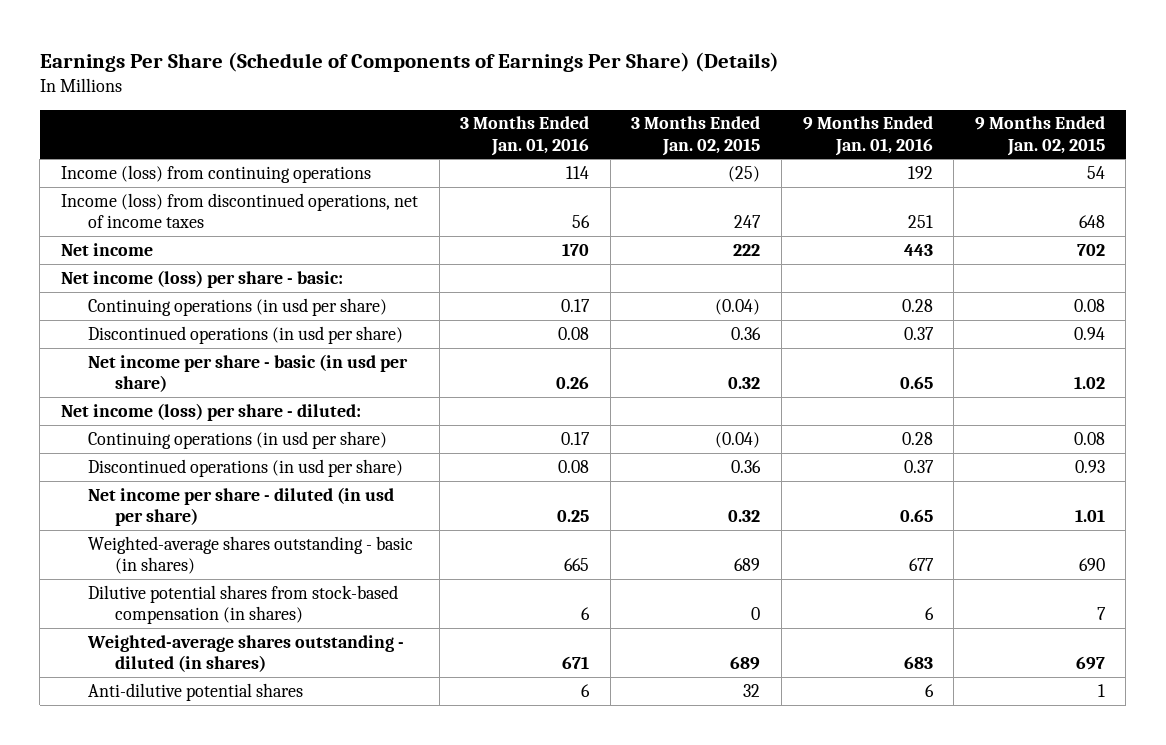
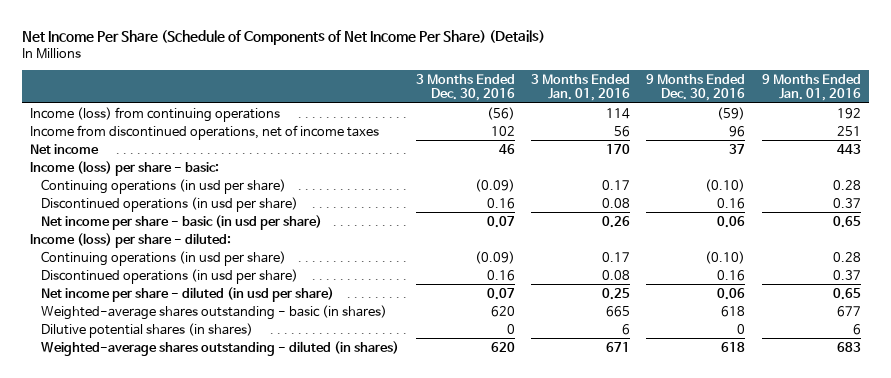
[39,51,779,72] Earnings Per Share (Schedule of Components of Earnings Per Share) (Details) -> [22,30,546,46] Net Income Per Share (Schedule of Components of Net Income Per Share) (Details)
[631,116,761,156] 3 Months Ended Jan. 02, 2015 -> none
[974,116,1105,156] 9 Months Ended Jan. 02, 2015 -> none
none -> [415,73,515,101] 3 Months Ended Dec. 30, 2016
none -> [646,73,746,101] 9 Months Ended Dec. 30, 2016
[61,192,419,229] Income (loss) from discontinued operations, net of income taxes -> [30,124,380,140] Income from discontinued operations, net of income taxes
[61,269,344,288] Net income (loss) per share - basic: -> [30,160,220,176] Income (loss) per share - basic:
[61,402,362,421] Net income (loss) per share - diluted: -> [30,232,232,248] Income (loss) per share - diluted:
[88,584,399,625] Dilutive potential shares from stock-based compensation (in shares) -> [41,322,254,338] Dilutive potential shares (in shares)
[88,682,304,701] Anti-dilutive potential shares -> none

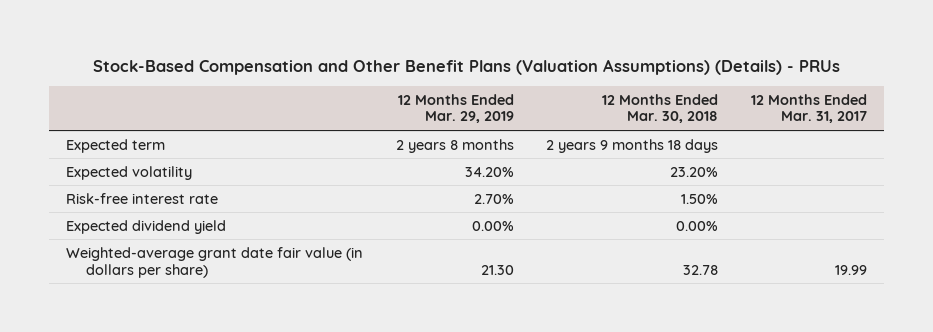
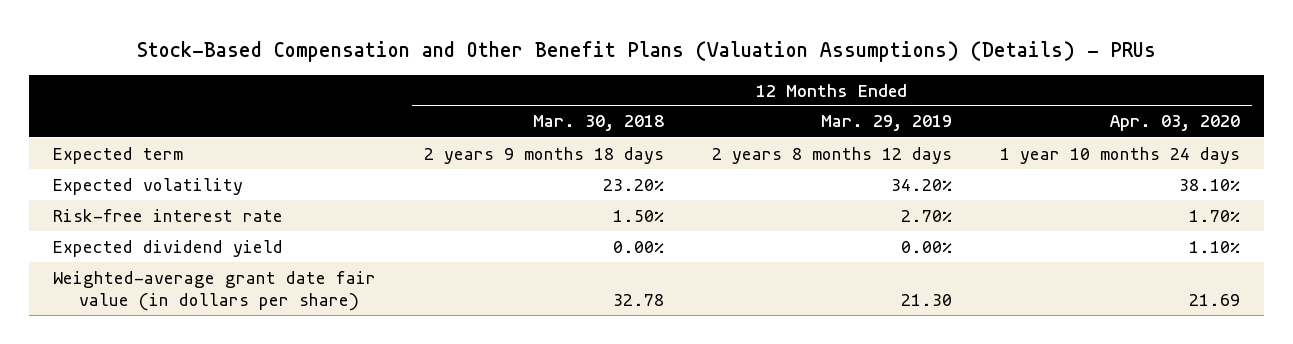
[751,93,868,124] 12 Months Ended Mar. 31, 2017 -> none
none -> [1110,115,1241,132] Apr. 03, 2020
[395,138,514,153] 2 years 8 months -> [712,146,953,164] 2 years 8 months 12 days

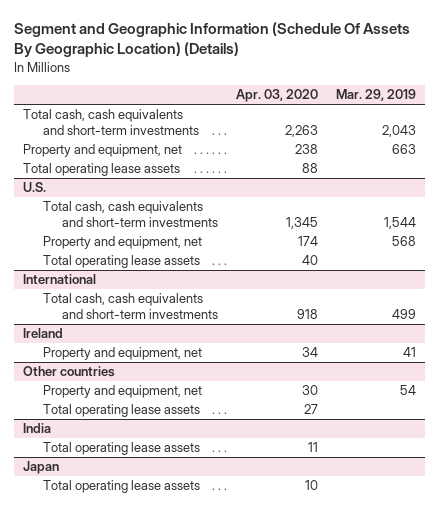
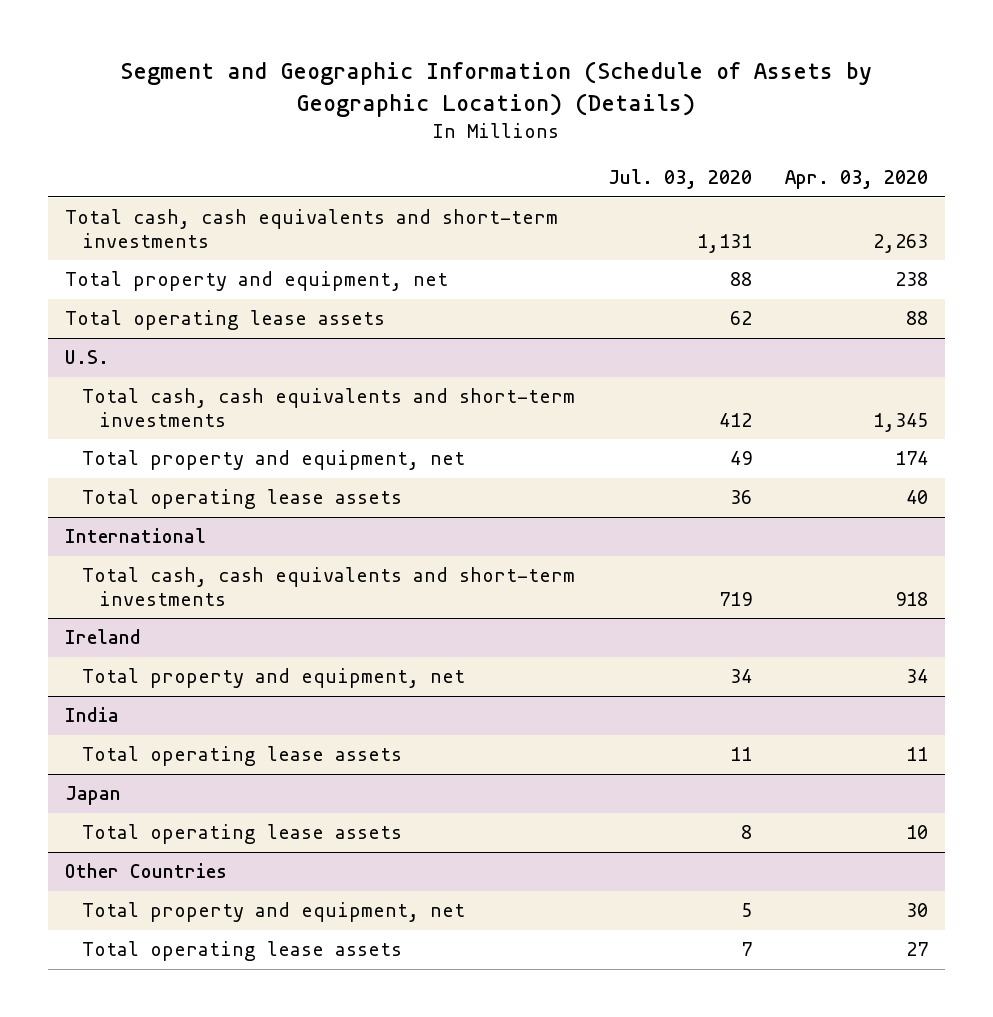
[14,22,411,58] Segment and Geographic Information (Schedule Of Assets By Geographic Location) (Details) -> [120,61,873,117] Segment and Geographic Information (Schedule of Assets by Geographic Location) (Details)
[335,89,416,102] Mar. 29, 2019 -> none
none -> [607,169,752,190] Jul. 03, 2020
[22,144,182,158] Property and equipment, net -> [64,271,448,292] Total property and equipment, net
[42,236,202,250] Property and equipment, net -> [81,450,465,471] Total property and equipment, net
[22,366,115,378] Other countries -> none
[42,385,202,399] Property and equipment, net -> none
[42,404,200,418] Total operating lease assets -> none
[42,347,202,361] Property and equipment, net -> [81,668,465,689] Total property and equipment, net
none -> [64,863,227,879] Other Countries
none -> [81,902,465,923] Total property and equipment, net
none -> [81,941,402,962] Total operating lease assets

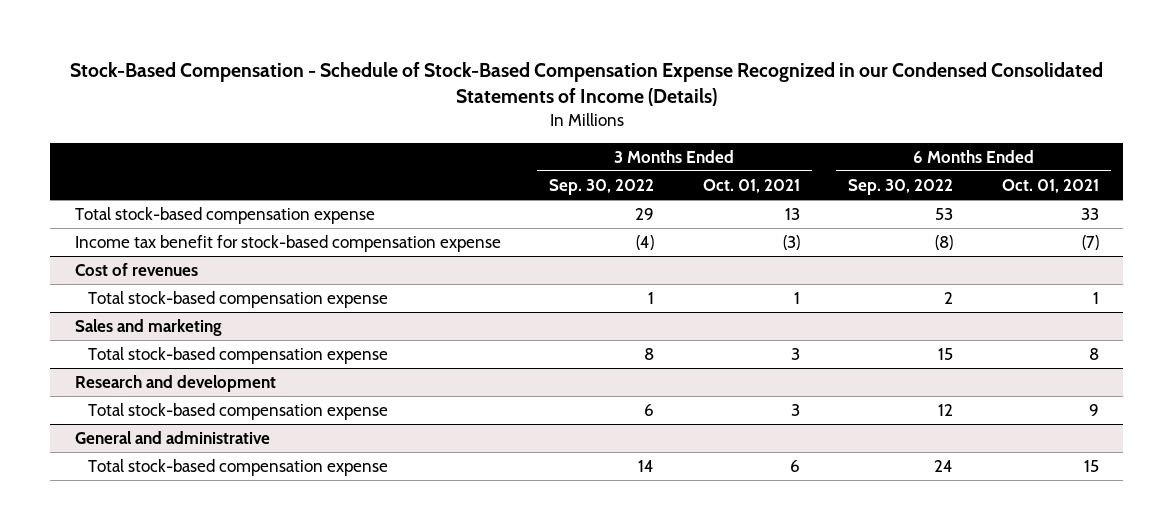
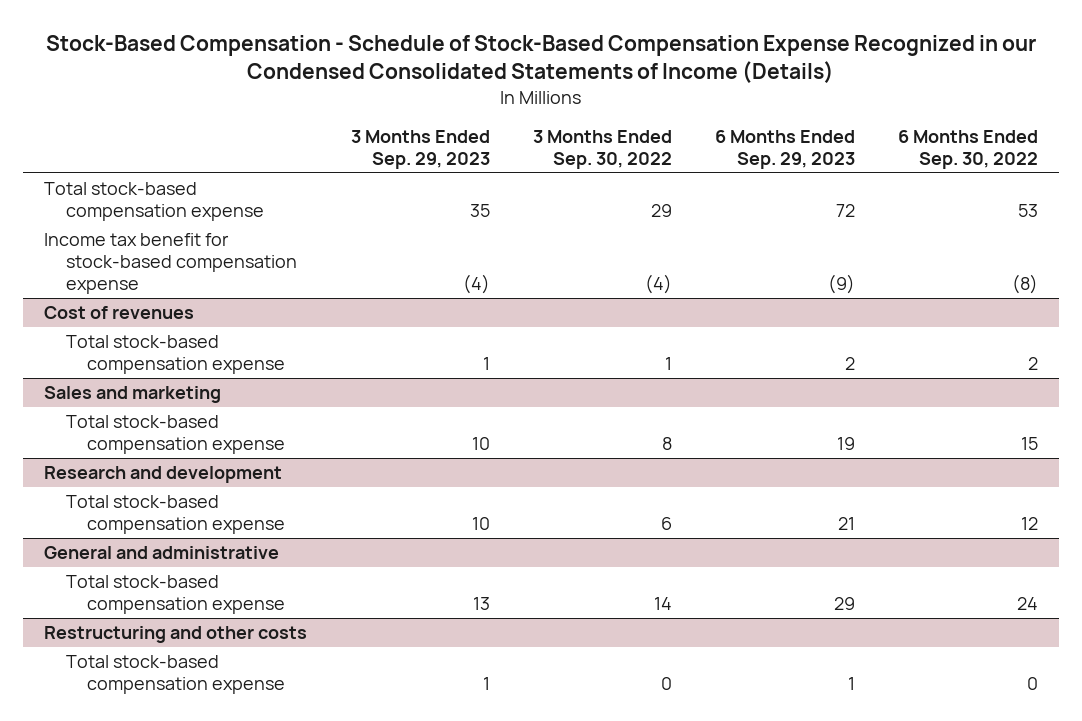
[702,178,800,193] Oct. 01, 2021 -> none
[1002,178,1100,193] Oct. 01, 2021 -> none
none -> [350,129,490,169] 3 Months Ended Sep. 29, 2023
none -> [714,129,855,169] 6 Months Ended Sep. 29, 2023
none -> [44,626,308,644] Restructuring and other costs
none -> [65,655,286,695] Total stock-based compensation expense

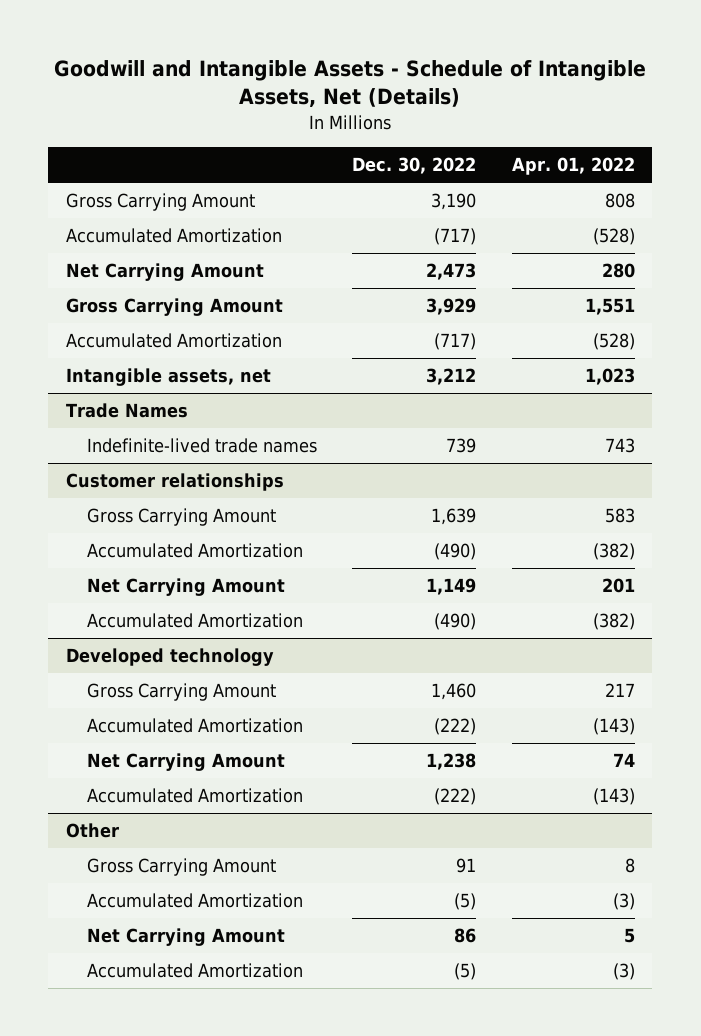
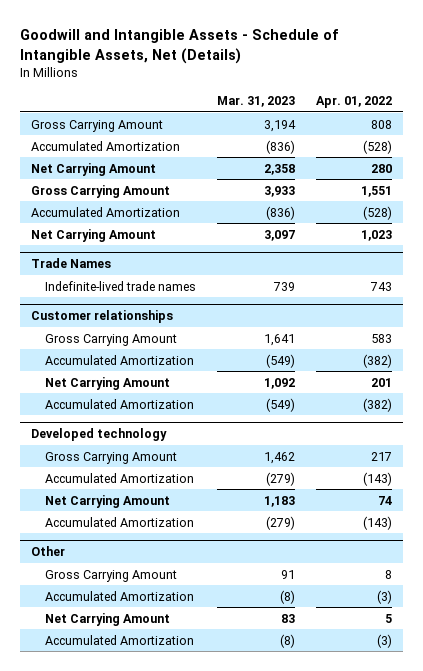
[352,157,477,175] Dec. 30, 2022 -> none
none -> [217,95,296,107] Mar. 31, 2023
[66,368,272,387] Intangible assets, net -> [30,228,156,242] Net Carrying Amount

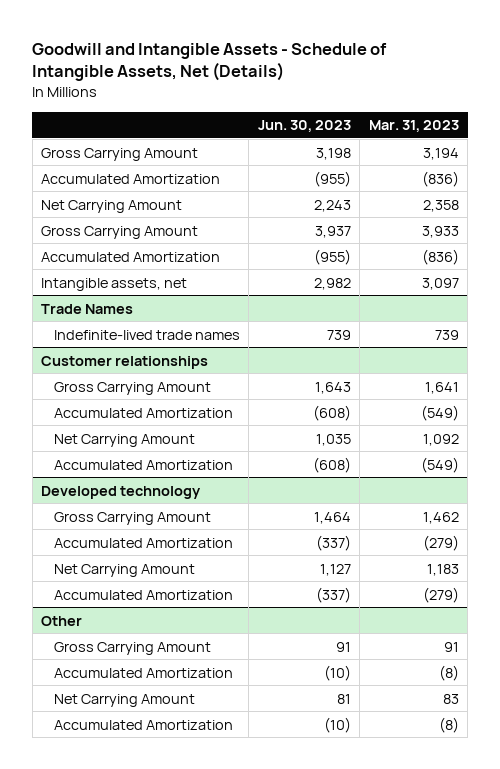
[316,95,393,108] Apr. 01, 2022 -> none
none -> [257,120,351,133] Jun. 30, 2023
[30,228,156,242] Net Carrying Amount -> [41,277,188,291] Intangible assets, net

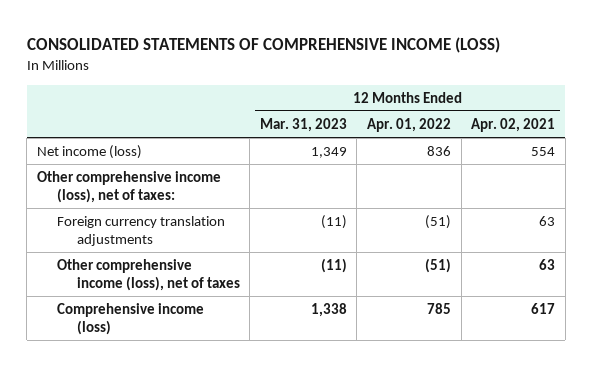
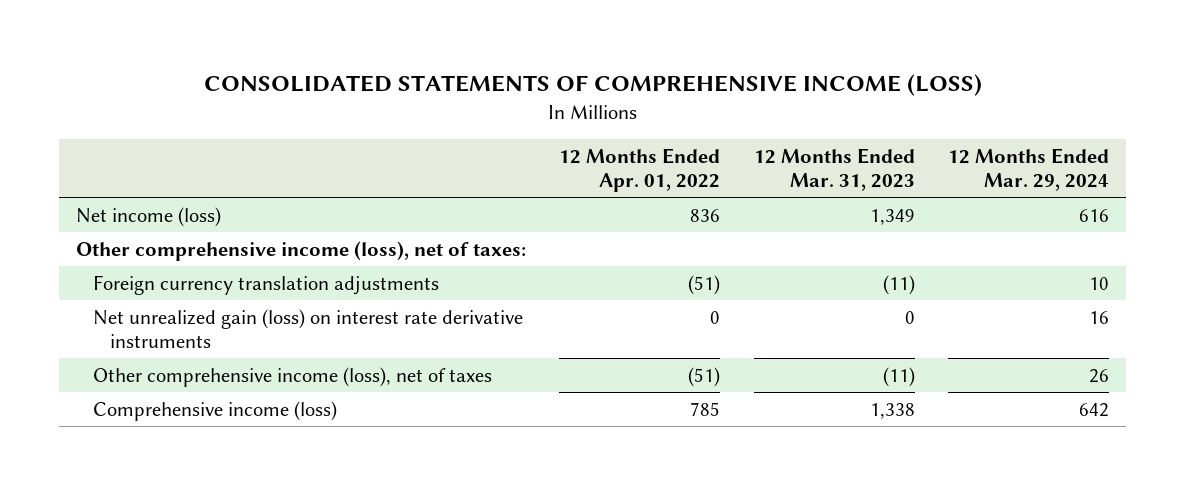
[471,117,556,132] Apr. 02, 2021 -> none
none -> [948,148,1110,192] 12 Months Ended Mar. 29, 2024
none -> [93,308,524,348] Net unrealized gain (loss) on interest rate derivative instruments

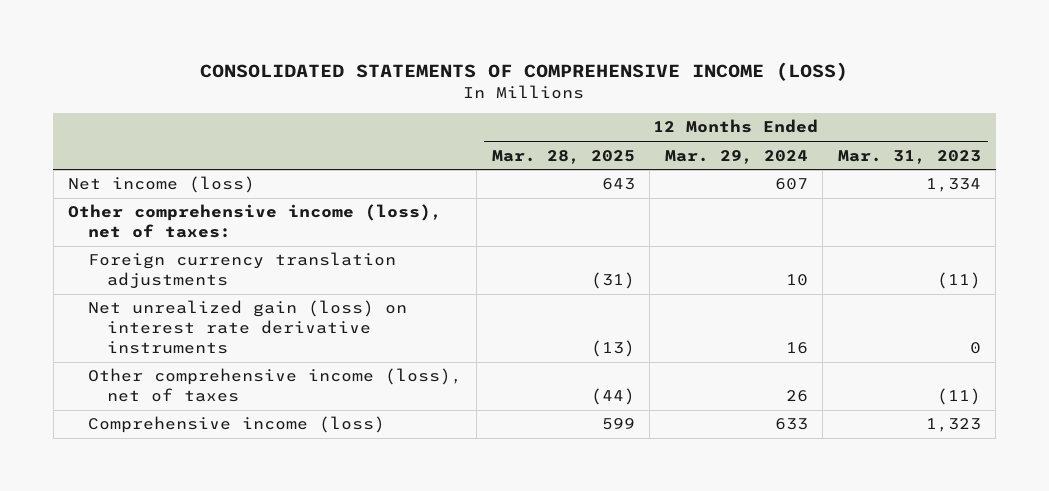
[559,148,721,193] 12 Months Ended Apr. 01, 2022 -> none
none -> [491,149,635,164] Mar. 28, 2025
[869,208,915,225] 1,349 -> [925,178,981,193] 1,334
[1079,208,1110,222] 616 -> [774,178,808,191] 607
[869,402,915,419] 1,338 -> [925,418,981,433] 1,323
[1079,402,1110,417] 642 -> [774,418,808,431] 633

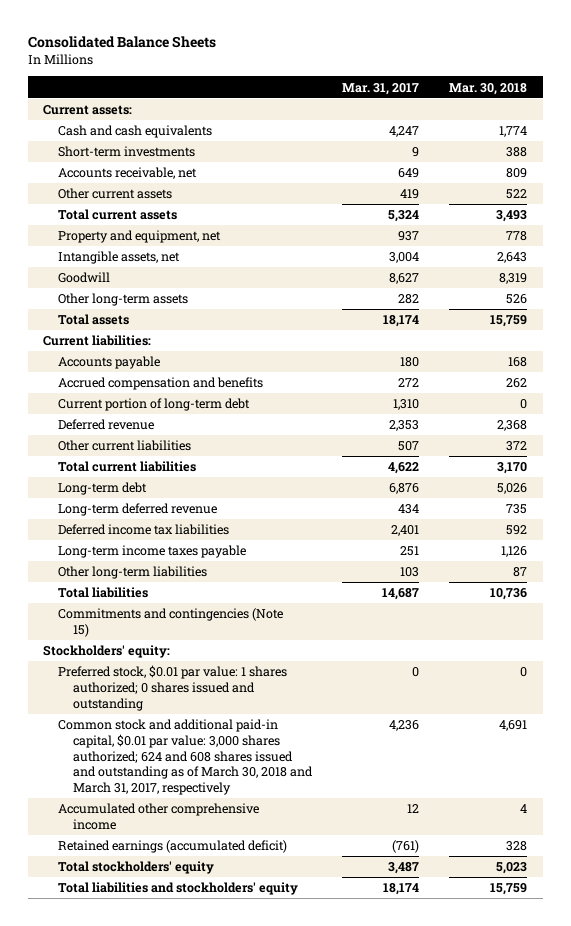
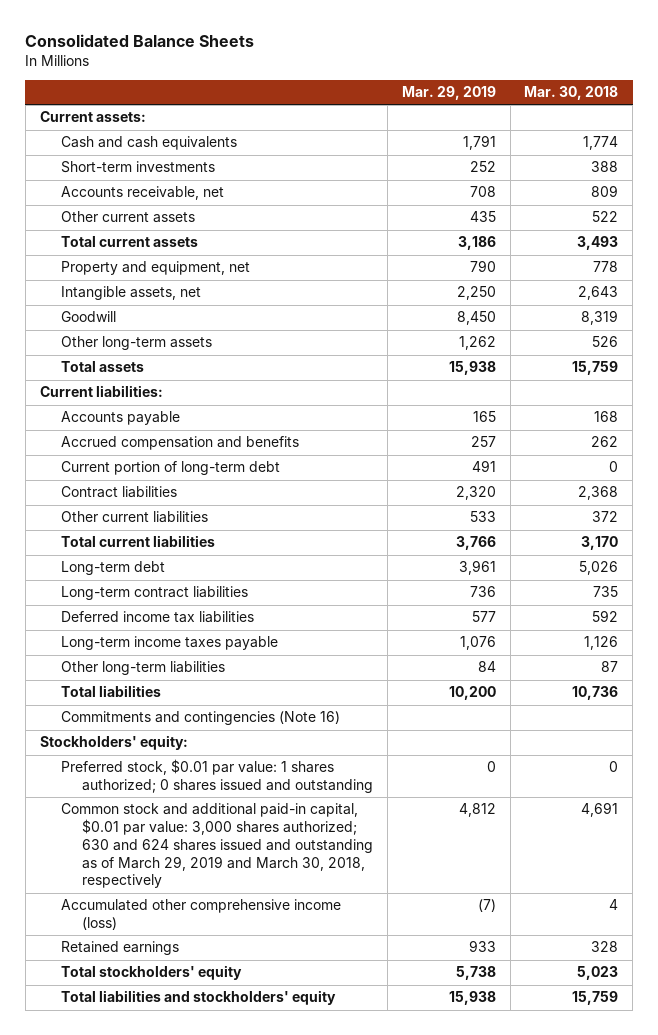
[341,82,419,95] Mar. 31, 2017 -> none
none -> [401,86,496,101] Mar. 29, 2019
[57,419,154,431] Deferred revenue -> [60,486,177,499] Contract liabilities
[57,503,217,517] Long-term deferred revenue -> [60,586,248,601] Long-term contract liabilities
[57,608,283,637] Commitments and contingencies (Note 15) -> [60,711,340,726] Commitments and contingencies (Note 16)
[57,719,313,795] Common stock and additional paid-in capital, $0.01 par value: 3,000 shares authorized; 624 and 608 shares issued and outstanding as of March 30, 2018 and March 31, 2017, respectively -> [60,803,374,889] Common stock and additional paid-in capital, $0.01 par value: 3,000 shares authorized; 630 and 624 shares issued and outstanding as of March 29, 2019 and March 30, 2018, respectively
[57,803,259,830] Accumulated other comprehensive income -> [60,899,341,931] Accumulated other comprehensive income (loss)
[57,840,287,854] Retained earnings (accumulated deficit) -> [60,941,179,956] Retained earnings

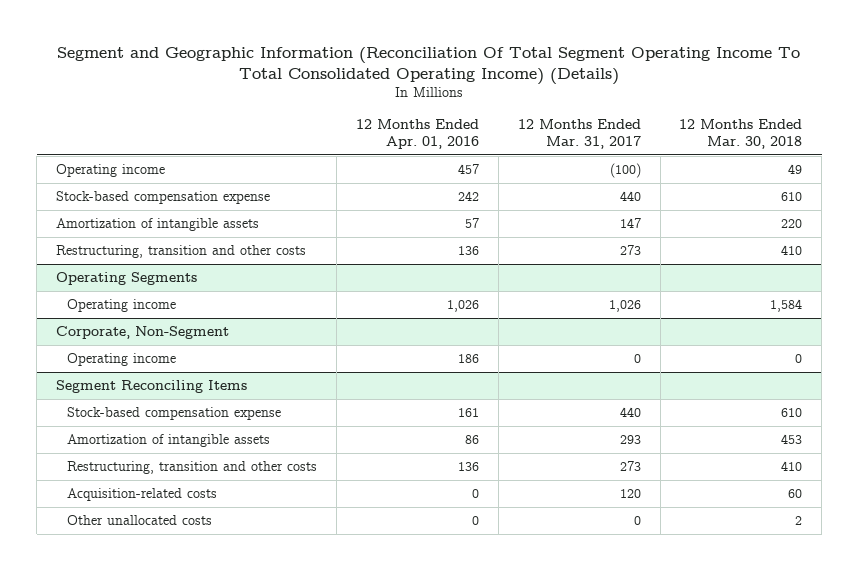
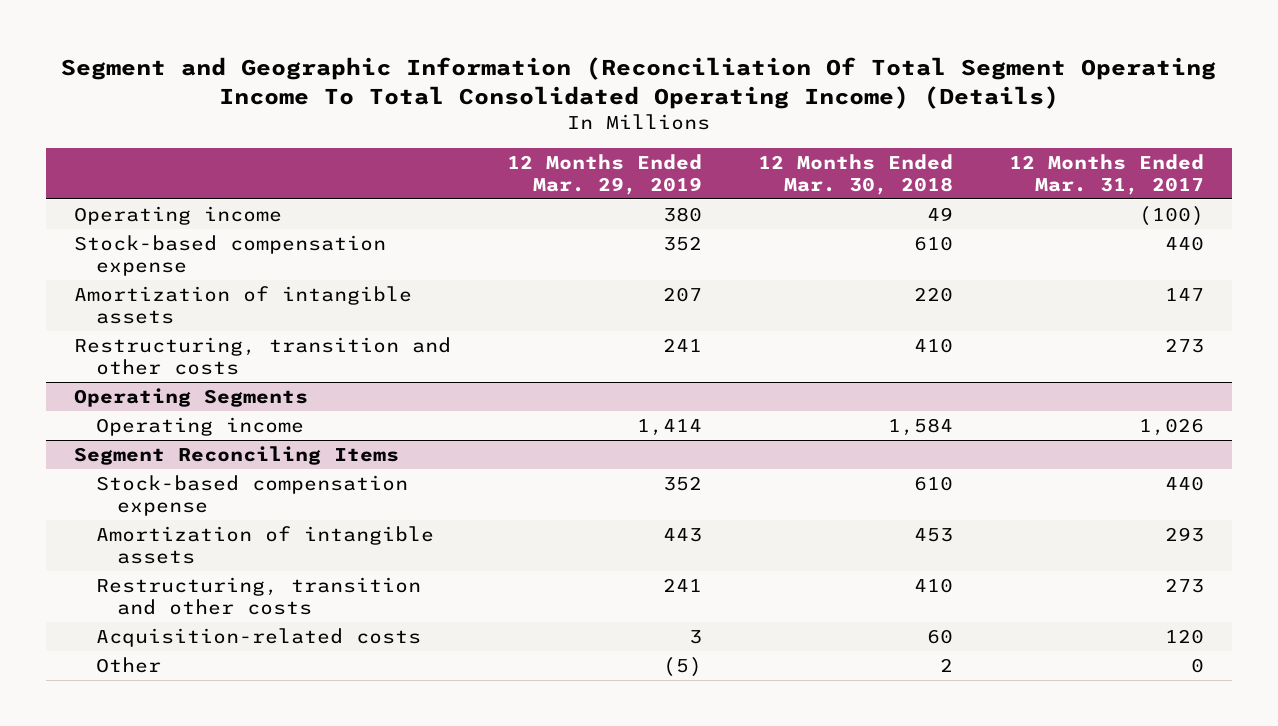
[355,118,479,149] 12 Months Ended Apr. 01, 2016 -> none
none -> [507,154,703,195] 12 Months Ended Mar. 29, 2019
[56,326,230,340] Corporate, Non-Segment -> none
[67,353,177,367] Operating income -> none
[67,515,213,526] Other unallocated costs -> [95,657,161,674] Other

